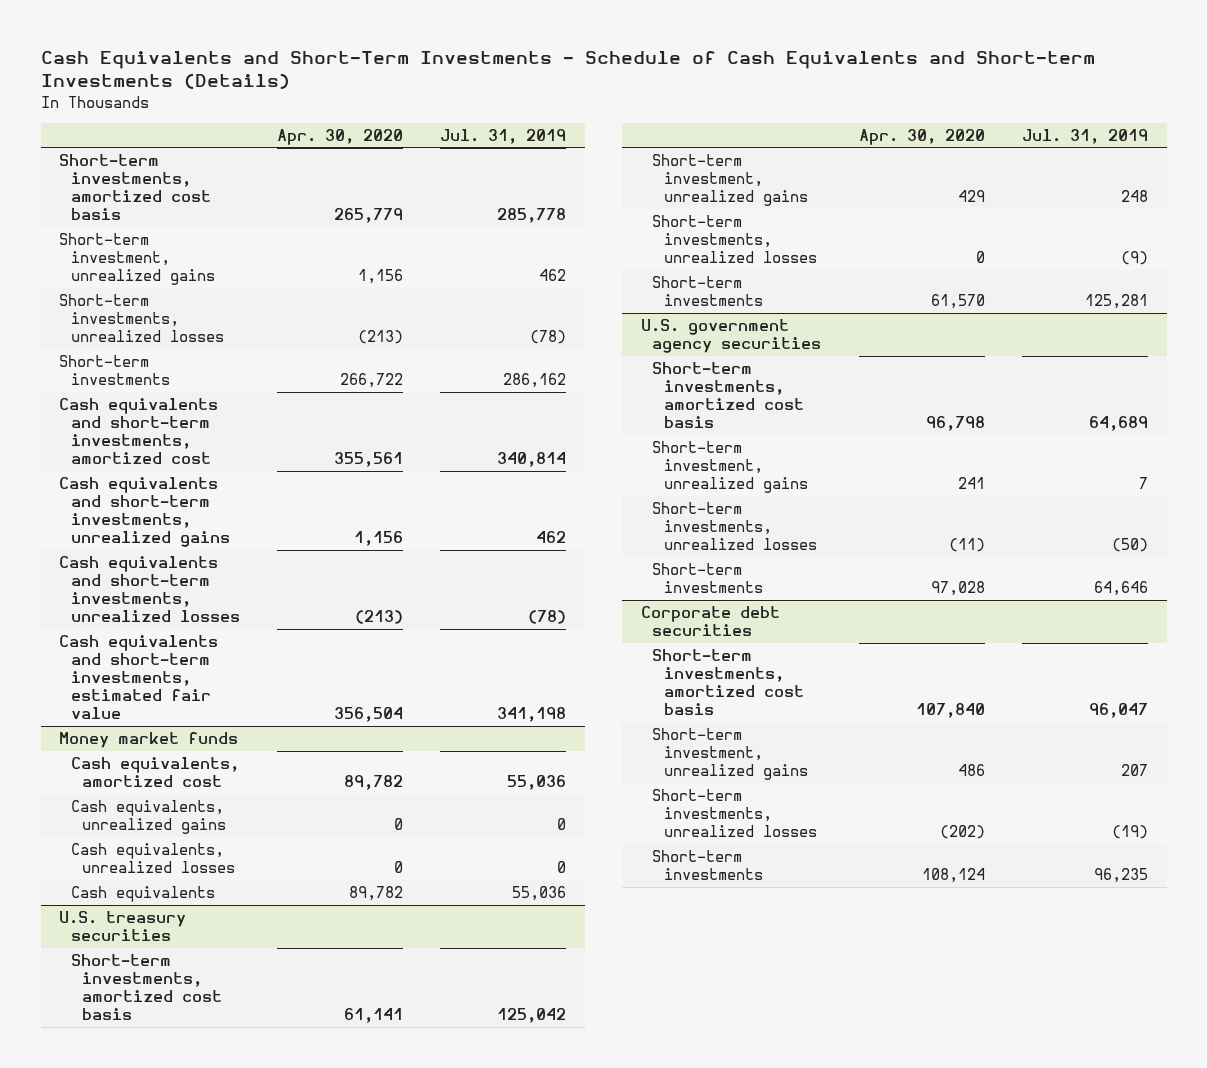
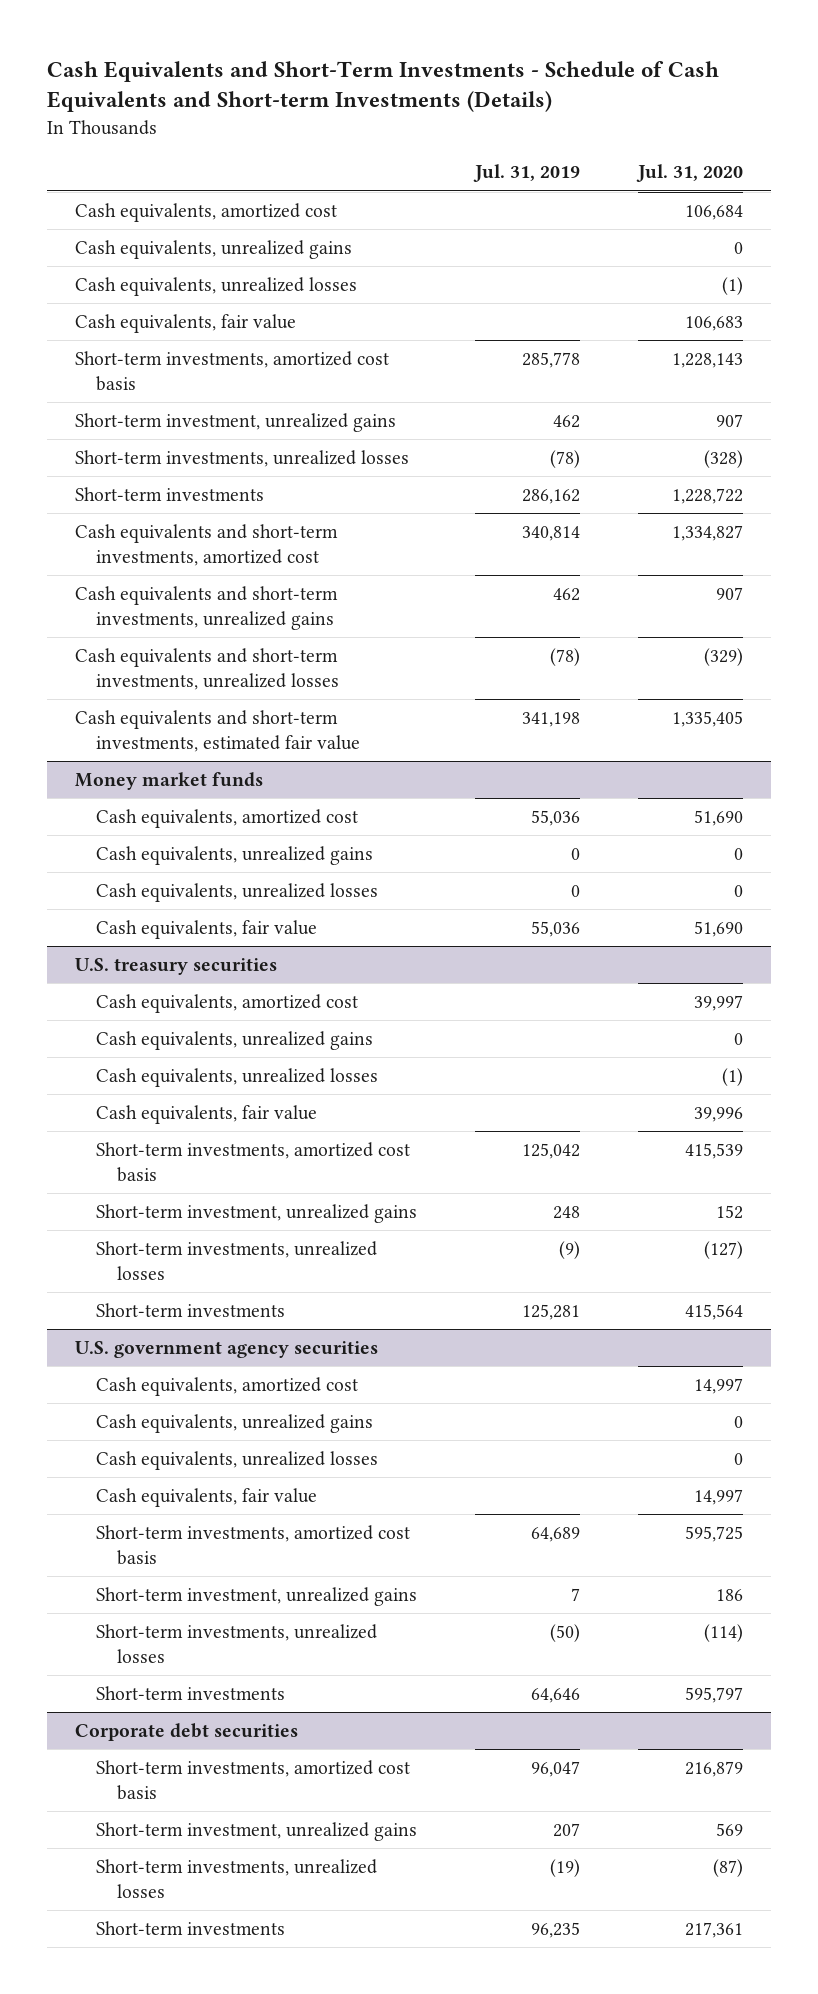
[276,128,403,145] Apr. 30, 2020 -> none
none -> [635,164,743,183] Jul. 31, 2020
none -> [75,203,338,223] Cash equivalents, amortized cost
none -> [75,240,353,260] Cash equivalents, unrealized gains
none -> [75,277,358,297] Cash equivalents, unrealized losses
none -> [75,314,297,334] Cash equivalents, fair value
[70,886,215,903] Cash equivalents -> [96,920,318,940] Cash equivalents, fair value
none -> [96,994,359,1014] Cash equivalents, amortized cost
none -> [96,1031,374,1051] Cash equivalents, unrealized gains
none -> [96,1068,379,1088] Cash equivalents, unrealized losses
none -> [96,1105,318,1125] Cash equivalents, fair value
none -> [96,1377,359,1397] Cash equivalents, amortized cost
none -> [96,1414,374,1434] Cash equivalents, unrealized gains
none -> [96,1451,379,1471] Cash equivalents, unrealized losses
none -> [96,1488,318,1508] Cash equivalents, fair value

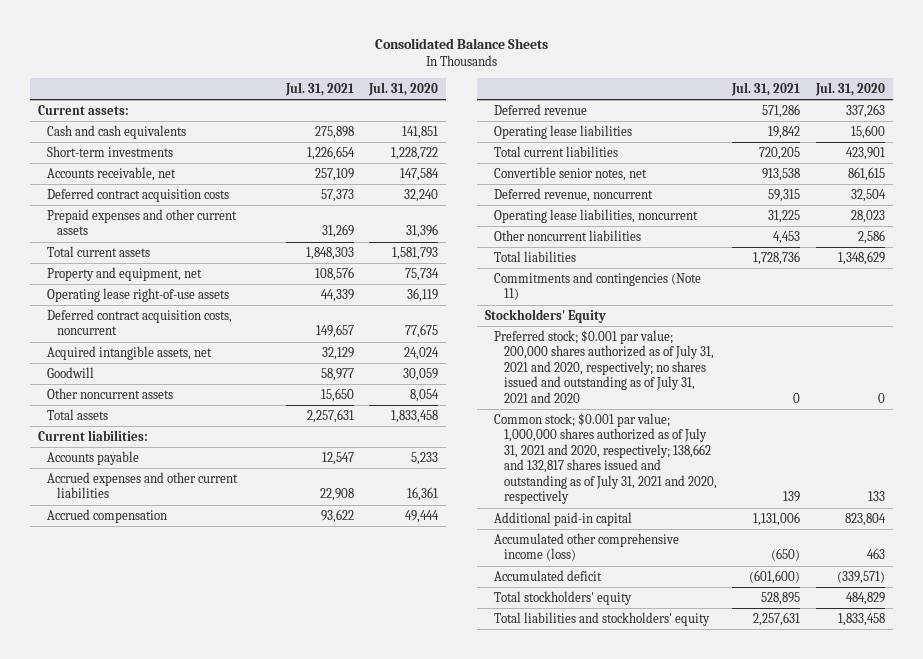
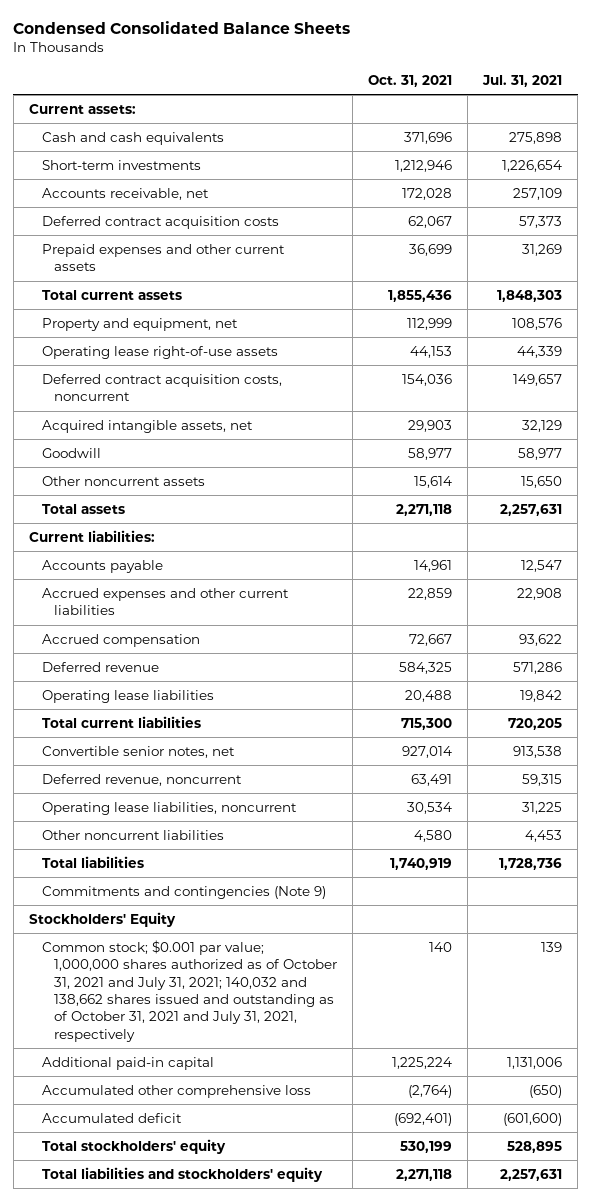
[374,38,548,50] Consolidated Balance Sheets -> [13,21,351,35] Condensed Consolidated Balance Sheets
[368,81,439,96] Jul. 31, 2020 -> none
none -> [368,74,453,87] Oct. 31, 2021
[494,271,702,301] Commitments and contingencies (Note 11) -> [41,885,326,899] Commitments and contingencies (Note 9)
[494,329,714,403] Preferred stock; $0.001 par value; 200,000 shares authorized as of July 31, 2021 and 2020, respectively; no shares issued and outstanding as of July 31, 2021 and 2020 -> none
[494,412,717,505] Common stock; $0.001 par value; 1,000,000 shares authorized as of July 31, 2021 and 2020, respectively; 138,662 and 132,817 shares issued and outstanding as of July 31, 2021 and 2020, respectively -> [41,939,338,1042] Common stock; $0.001 par value; 1,000,000 shares authorized as of October 31, 2021 and July 31, 2021; 140,032 and 138,662 shares issued and outstanding as of October 31, 2021 and July 31, 2021, respectively
[494,532,680,562] Accumulated other comprehensive income (loss) -> [41,1084,311,1098] Accumulated other comprehensive loss

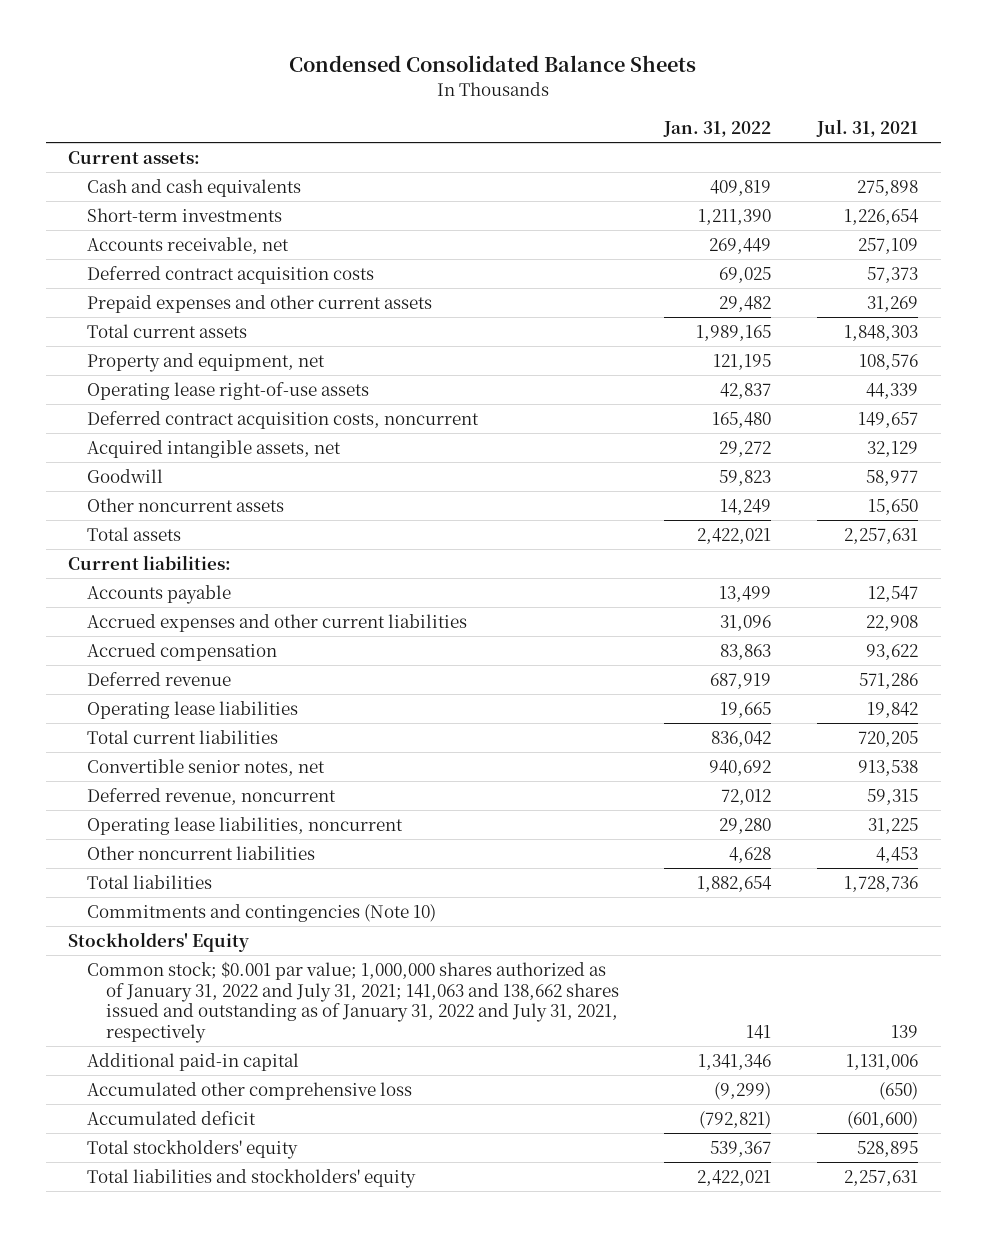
[368,74,453,87] Oct. 31, 2021 -> none
none -> [663,120,772,137] Jan. 31, 2022
[41,885,326,899] Commitments and contingencies (Note 9) -> [87,904,437,923] Commitments and contingencies (Note 10)
[41,939,338,1042] Common stock; $0.001 par value; 1,000,000 shares authorized as of October 31, 2021 and July 31, 2021; 140,032 and 138,662 shares issued and outstanding as of October 31, 2021 and July 31, 2021, respectively -> [87,961,619,1043] Common stock; $0.001 par value; 1,000,000 shares authorized as of January 31, 2022 and July 31, 2021; 141,063 and 138,662 shares issued and outstanding as of January 31, 2022 and July 31, 2021, respectively

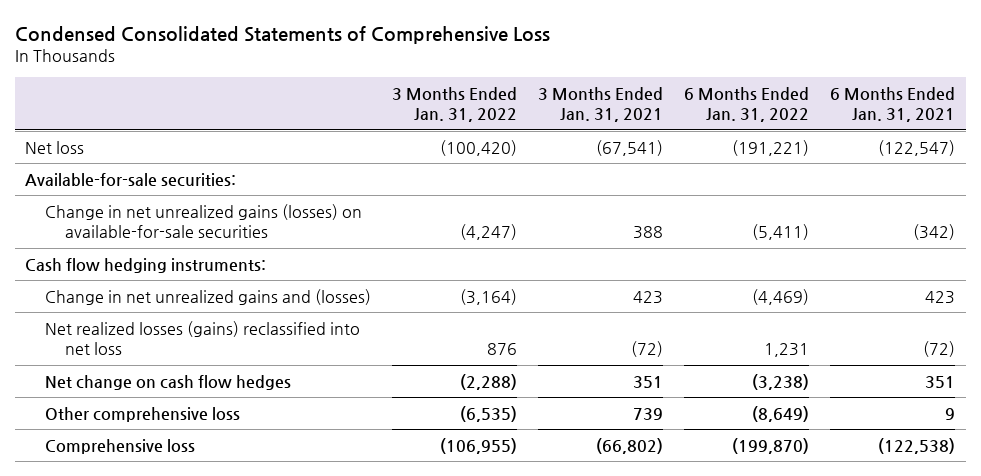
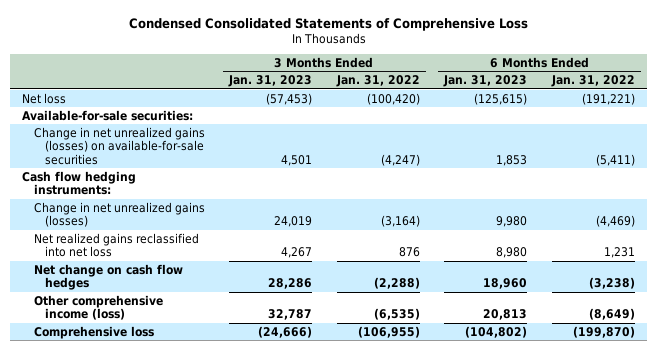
[538,86,664,122] 3 Months Ended Jan. 31, 2021 -> none
[830,86,956,122] 6 Months Ended Jan. 31, 2021 -> none
none -> [228,75,313,88] Jan. 31, 2023
none -> [443,75,528,88] Jan. 31, 2023
[44,288,371,305] Change in net unrealized gains and (losses) -> [33,201,205,228] Change in net unrealized gains (losses)
[44,320,360,355] Net realized losses (gains) reclassified into net loss -> [33,232,199,258] Net realized gains reclassified into net loss
[44,406,240,422] Other comprehensive loss -> [33,294,163,321] Other comprehensive income (loss)

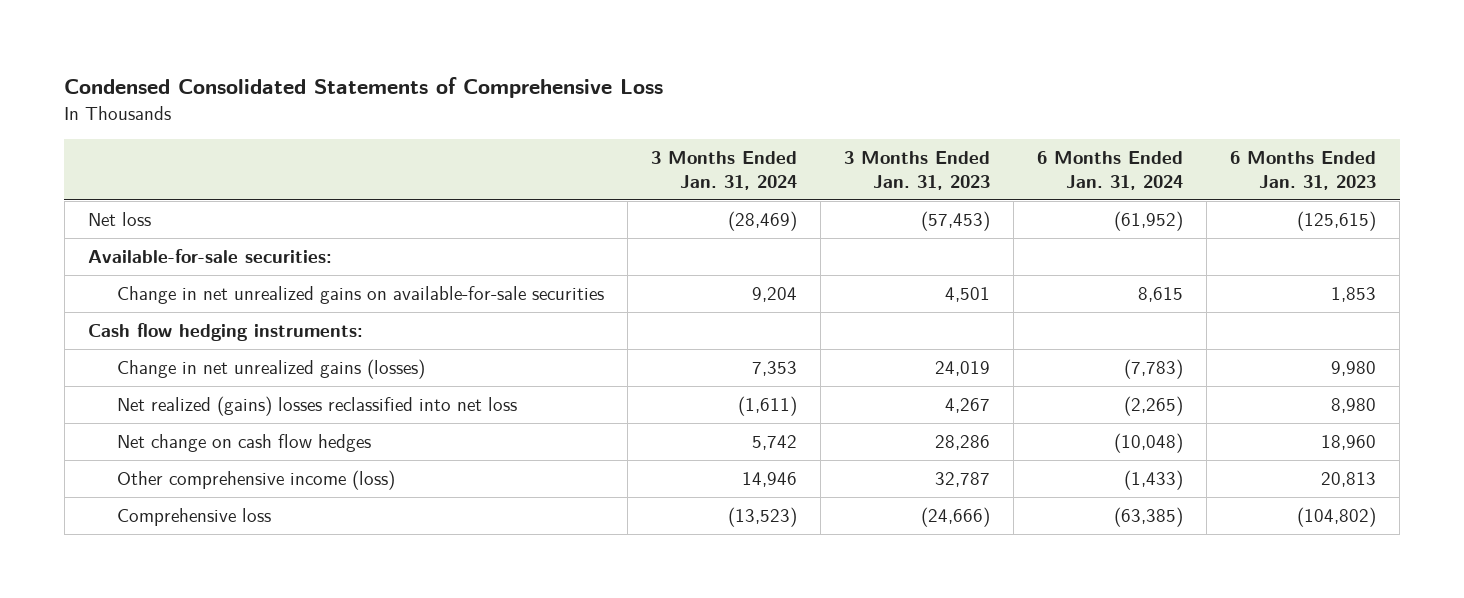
[335,75,420,88] Jan. 31, 2022 -> none
[550,75,635,88] Jan. 31, 2022 -> none
none -> [650,150,797,190] 3 Months Ended Jan. 31, 2024
none -> [1036,150,1183,190] 6 Months Ended Jan. 31, 2024
[33,126,205,165] Change in net unrealized gains (losses) on available-for-sale securities -> [116,285,604,304] Change in net unrealized gains on available-for-sale securities
[33,232,199,258] Net realized gains reclassified into net loss -> [116,395,517,416] Net realized (gains) losses reclassified into net loss

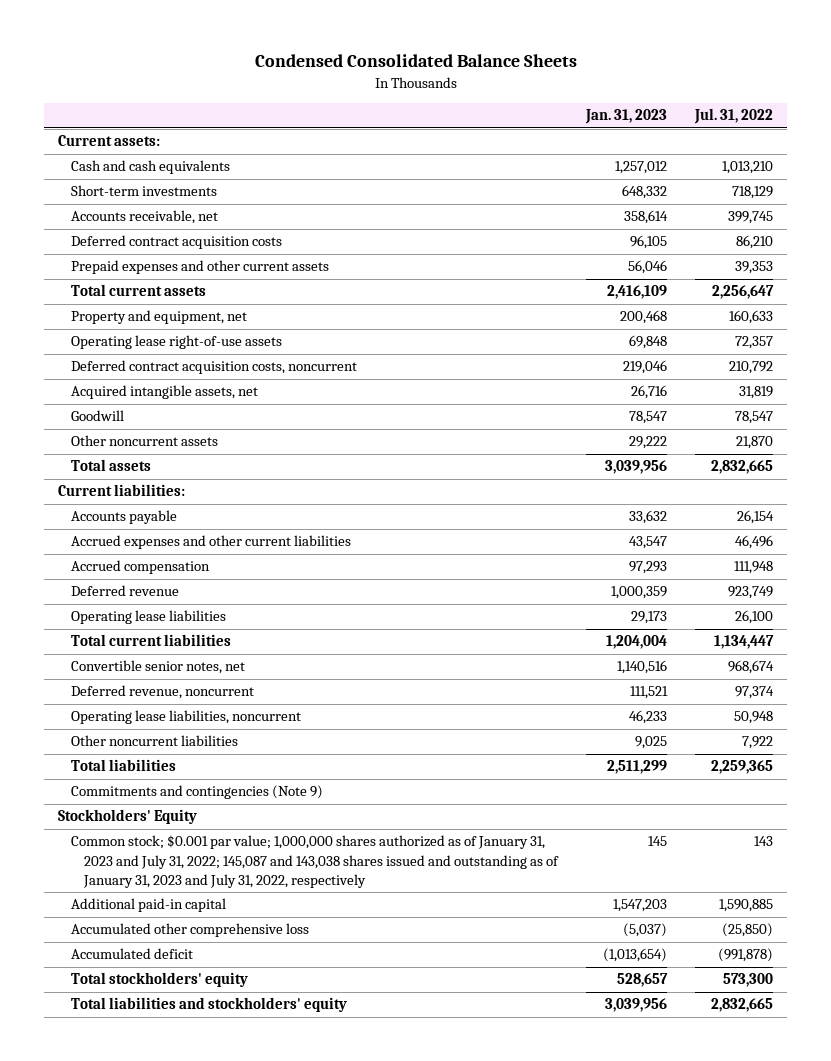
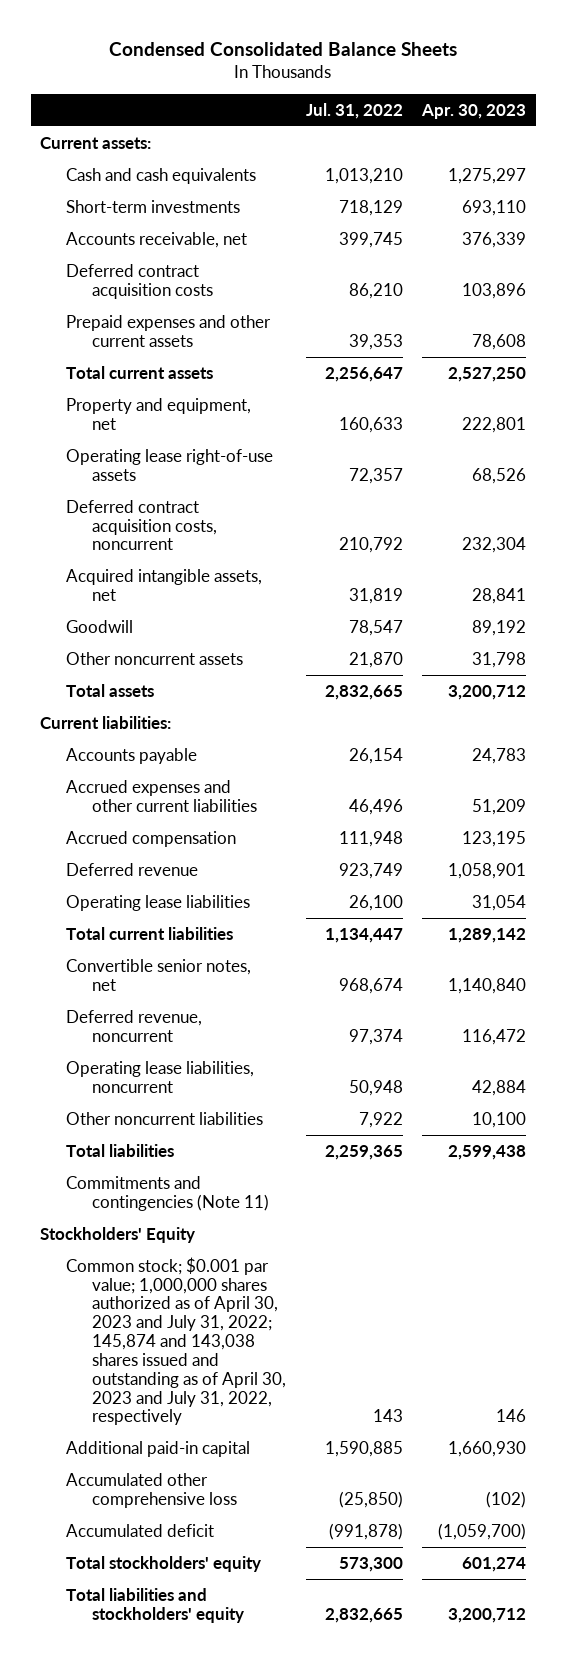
[584,109,667,125] Jan. 31, 2023 -> none
none -> [420,103,526,119] Apr. 30, 2023
[70,785,323,800] Commitments and contingencies (Note 9) -> [66,1175,270,1211] Commitments and contingencies (Note 11)
[70,835,559,888] Common stock; $0.001 par value; 1,000,000 shares authorized as of January 31, 2023 and July 31, 2022; 145,087 and 143,038 shares issued and outstanding as of January 31, 2023 and July 31, 2022, respectively -> [66,1256,287,1426] Common stock; $0.001 par value; 1,000,000 shares authorized as of April 30, 2023 and July 31, 2022; 145,874 and 143,038 shares issued and outstanding as of April 30, 2023 and July 31, 2022, respectively

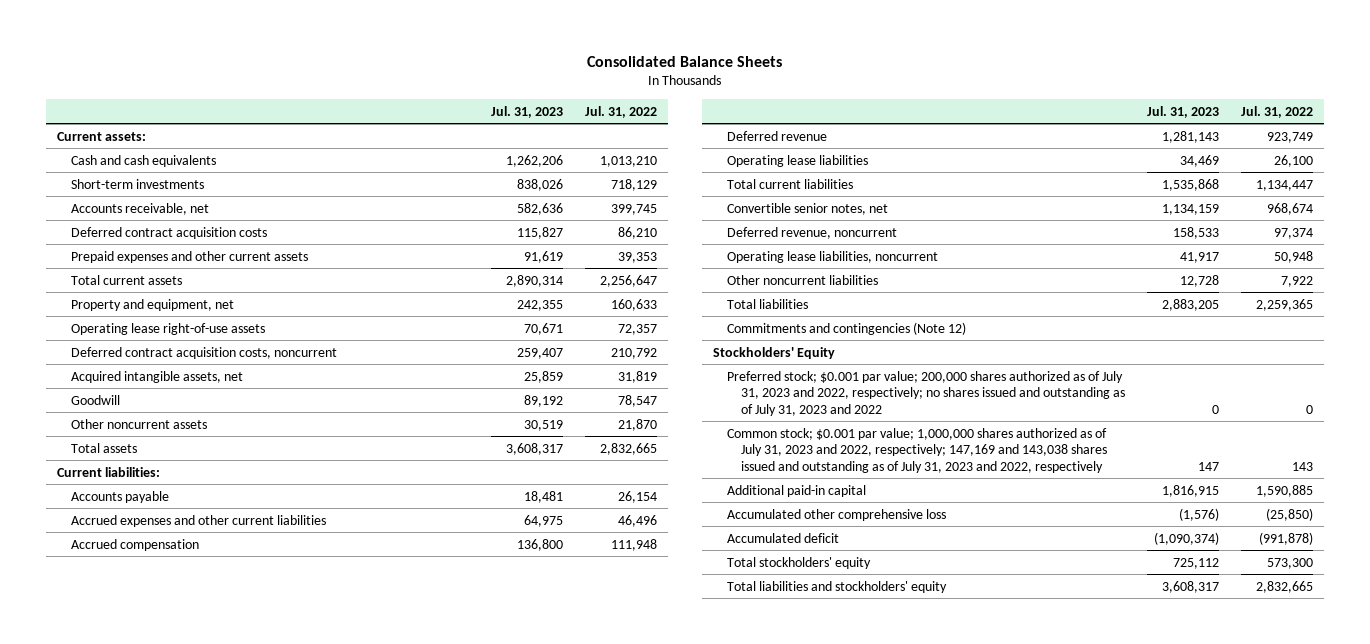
[109,41,458,56] Condensed Consolidated Balance Sheets -> [587,55,783,67] Consolidated Balance Sheets
[420,103,526,119] Apr. 30, 2023 -> none
none -> [491,105,564,118] Jul. 31, 2023
[66,1175,270,1211] Commitments and contingencies (Note 11) -> [727,321,967,335] Commitments and contingencies (Note 12)
none -> [727,370,1126,416] Preferred stock; $0.001 par value; 200,000 shares authorized as of July 31, 2023 and 2022, respectively; no shares issued and outstanding as of July 31, 2023 and 2022
[66,1256,287,1426] Common stock; $0.001 par value; 1,000,000 shares authorized as of April 30, 2023 and July 31, 2022; 145,874 and 143,038 shares issued and outstanding as of April 30, 2023 and July 31, 2022, respectively -> [727,427,1108,473] Common stock; $0.001 par value; 1,000,000 shares authorized as of July 31, 2023 and 2022, respectively; 147,169 and 143,038 shares issued and outstanding as of July 31, 2023 and 2022, respectively

